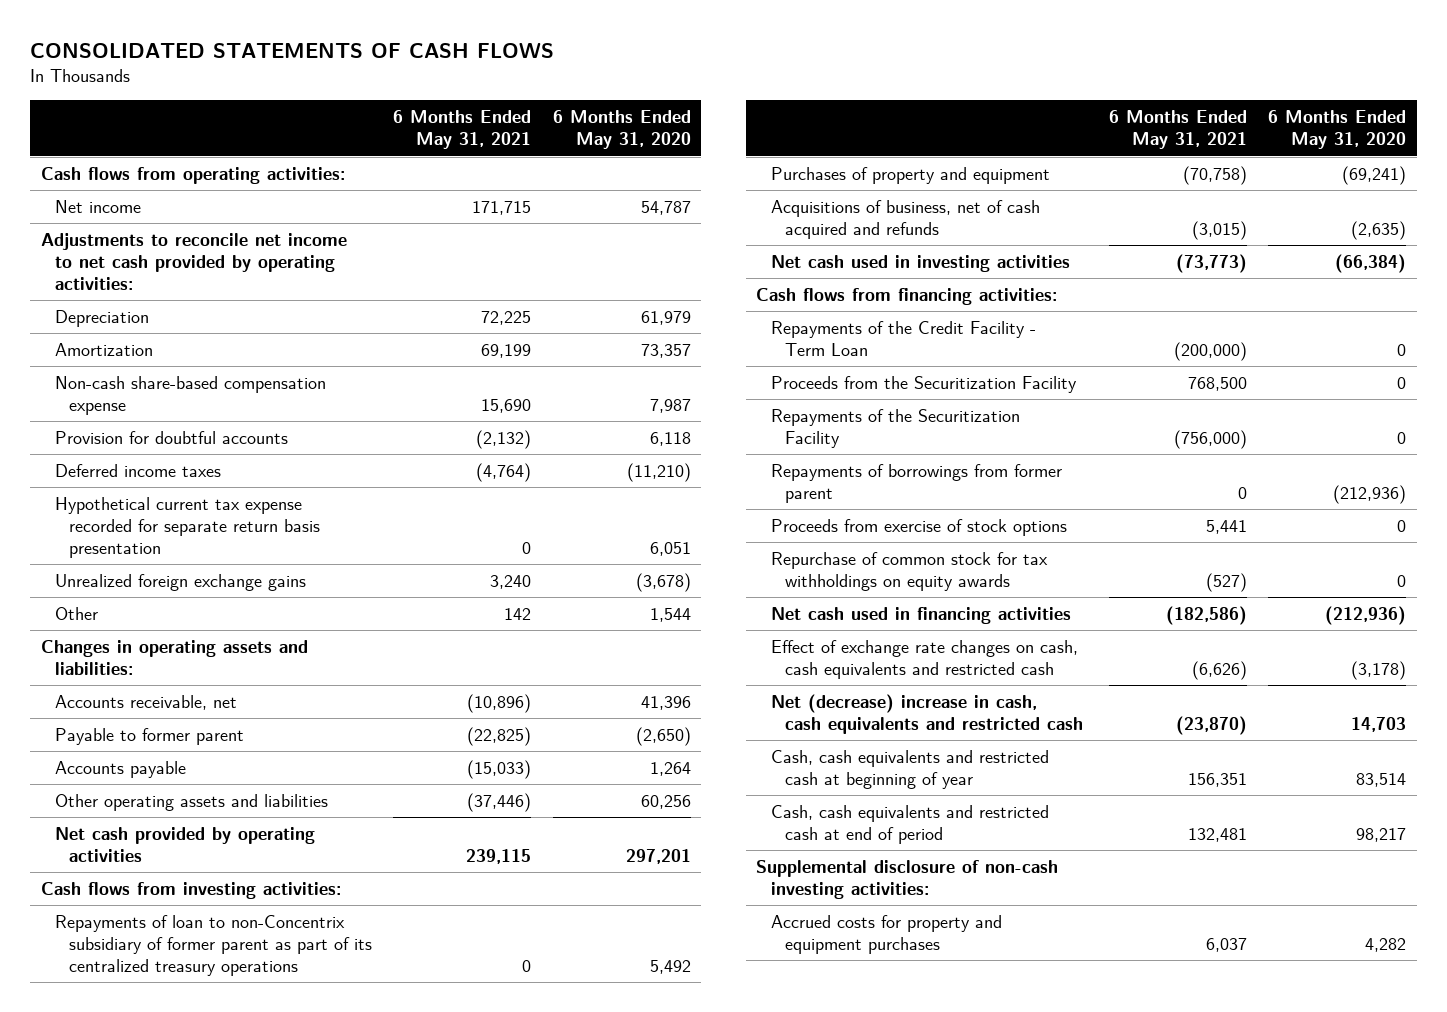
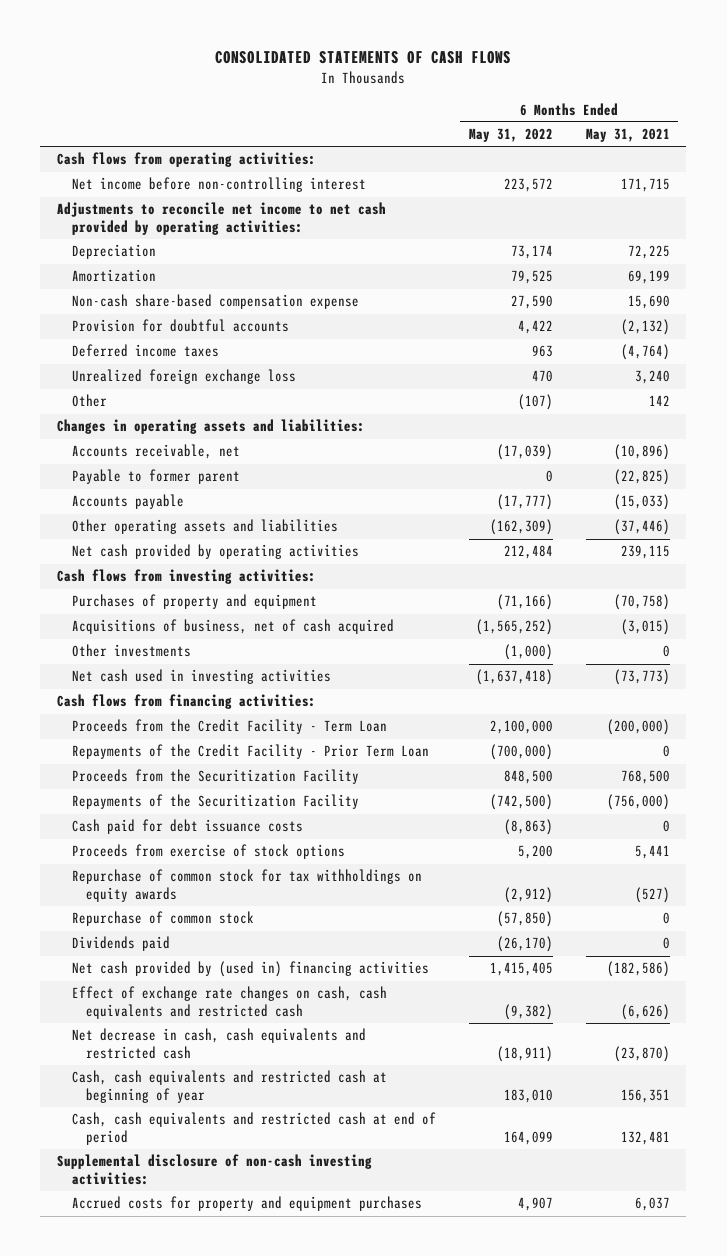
[552,110,691,150] 6 Months Ended May 31, 2020 -> none
none -> [468,128,553,143] May 31, 2022
[55,199,142,213] Net income -> [71,177,366,193] Net income before non-controlling interest
[55,496,321,559] Hypothetical current tax expense recorded for separate return basis presentation -> none
[55,573,307,591] Unrealized foreign exchange gains -> [71,369,296,385] Unrealized foreign exchange loss
[55,914,373,977] Repayments of loan to non-Concentrix subsidiary of former parent as part of its centralized treasury operations -> none
[770,199,1040,239] Acquisitions of business, net of cash acquired and refunds -> [71,619,394,635] Acquisitions of business, net of cash acquired
none -> [71,644,191,658] Other investments
none -> [71,719,387,735] Proceeds from the Credit Facility - Term Loan
[770,320,1036,356] Repayments of the Credit Facility - Term Loan -> [71,744,429,760] Repayments of the Credit Facility - Prior Term Loan
[1174,341,1248,361] (200,000) -> [662,745,670,758] 0
[770,463,1062,503] Repayments of borrowings from former parent -> none
none -> [71,819,303,835] Cash paid for debt issuance costs
none -> [71,911,254,927] Repurchase of common stock
none -> [71,936,170,952] Dividends paid
[770,606,1071,624] Net cash used in financing activities -> [71,961,429,978] Net cash provided by (used in) financing activities
[770,693,1084,734] Net (decrease) increase in cash, cash equivalents and restricted cash -> [71,1028,366,1059] Net decrease in cash, cash equivalents and restricted cash

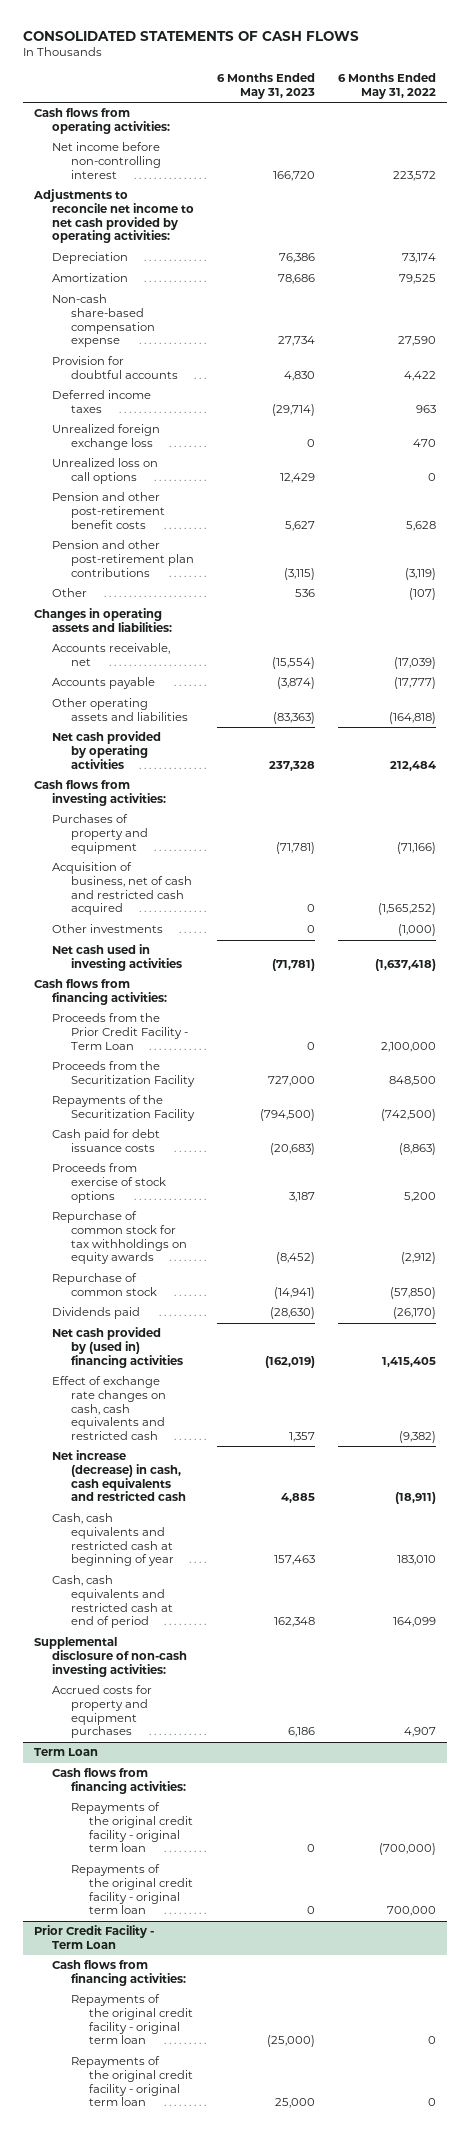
[585,128,670,143] May 31, 2021 -> none
none -> [217,73,316,100] 6 Months Ended May 31, 2023
none -> [52,458,159,485] Unrealized loss on call options
none -> [52,492,165,529] Pension and other post-retirement benefit costs
none -> [52,540,194,577] Pension and other post-retirement plan contributions
[71,469,240,485] Payable to former parent -> none
[489,519,553,536] (162,309) -> [388,712,436,725] (164,818)
[71,619,394,635] Acquisitions of business, net of cash acquired -> [52,862,192,916] Acquisition of business, net of cash and restricted cash acquired
[71,744,429,760] Repayments of the Credit Facility - Prior Term Loan -> none
[71,719,387,735] Proceeds from the Credit Facility - Term Loan -> [52,1013,188,1050] Proceeds from the Prior Credit Facility - Term Loan
[71,1028,366,1059] Net decrease in cash, cash equivalents and restricted cash -> [52,1450,186,1502] Net increase (decrease) in cash, cash equivalents and restricted cash
none -> [34,1748,99,1757] Term Loan
none -> [52,1768,186,1795] Cash flows from financing activities:
none -> [70,1802,194,1853] Repayments of the original credit facility - original term loan
none -> [70,1864,194,1915] Repayments of the original credit facility - original term loan
none -> [34,1925,155,1950] Prior Credit Facility - Term Loan
none -> [52,1960,186,1987] Cash flows from financing activities:
none -> [70,1994,194,2045] Repayments of the original credit facility - original term loan
none -> [70,2056,194,2107] Repayments of the original credit facility - original term loan

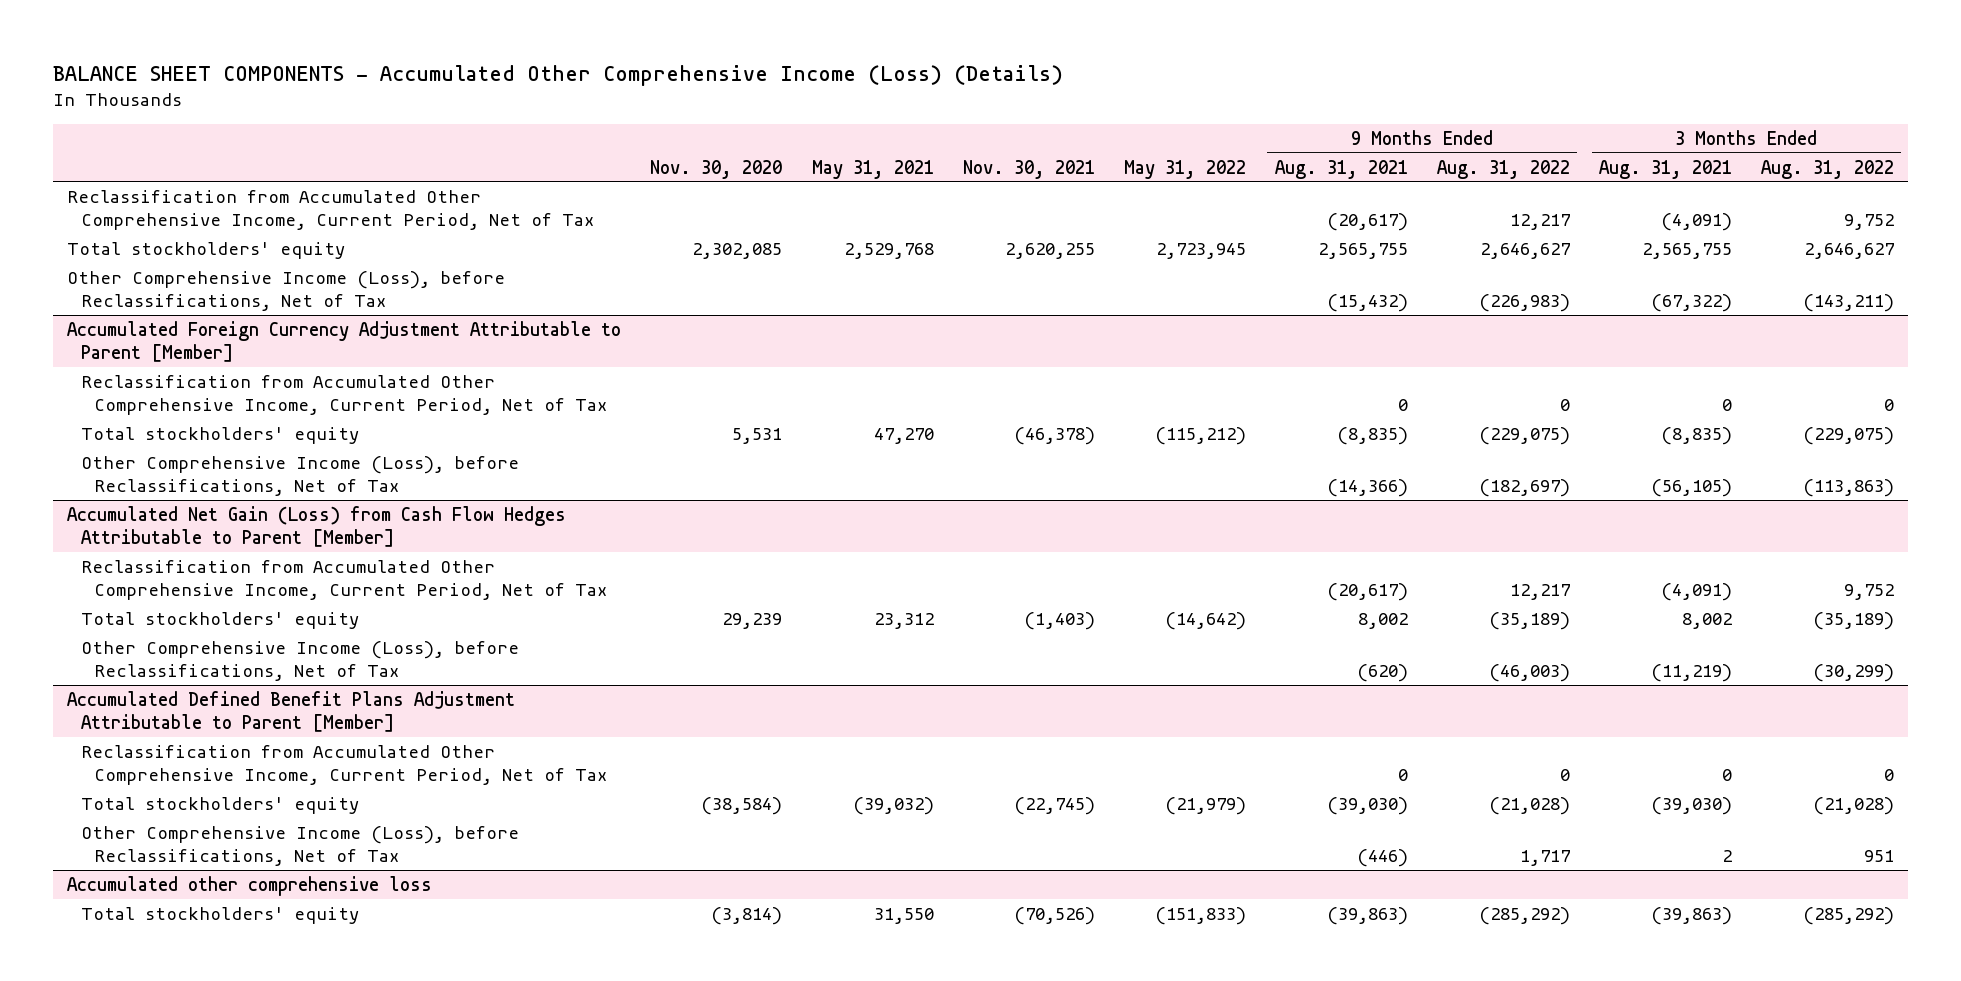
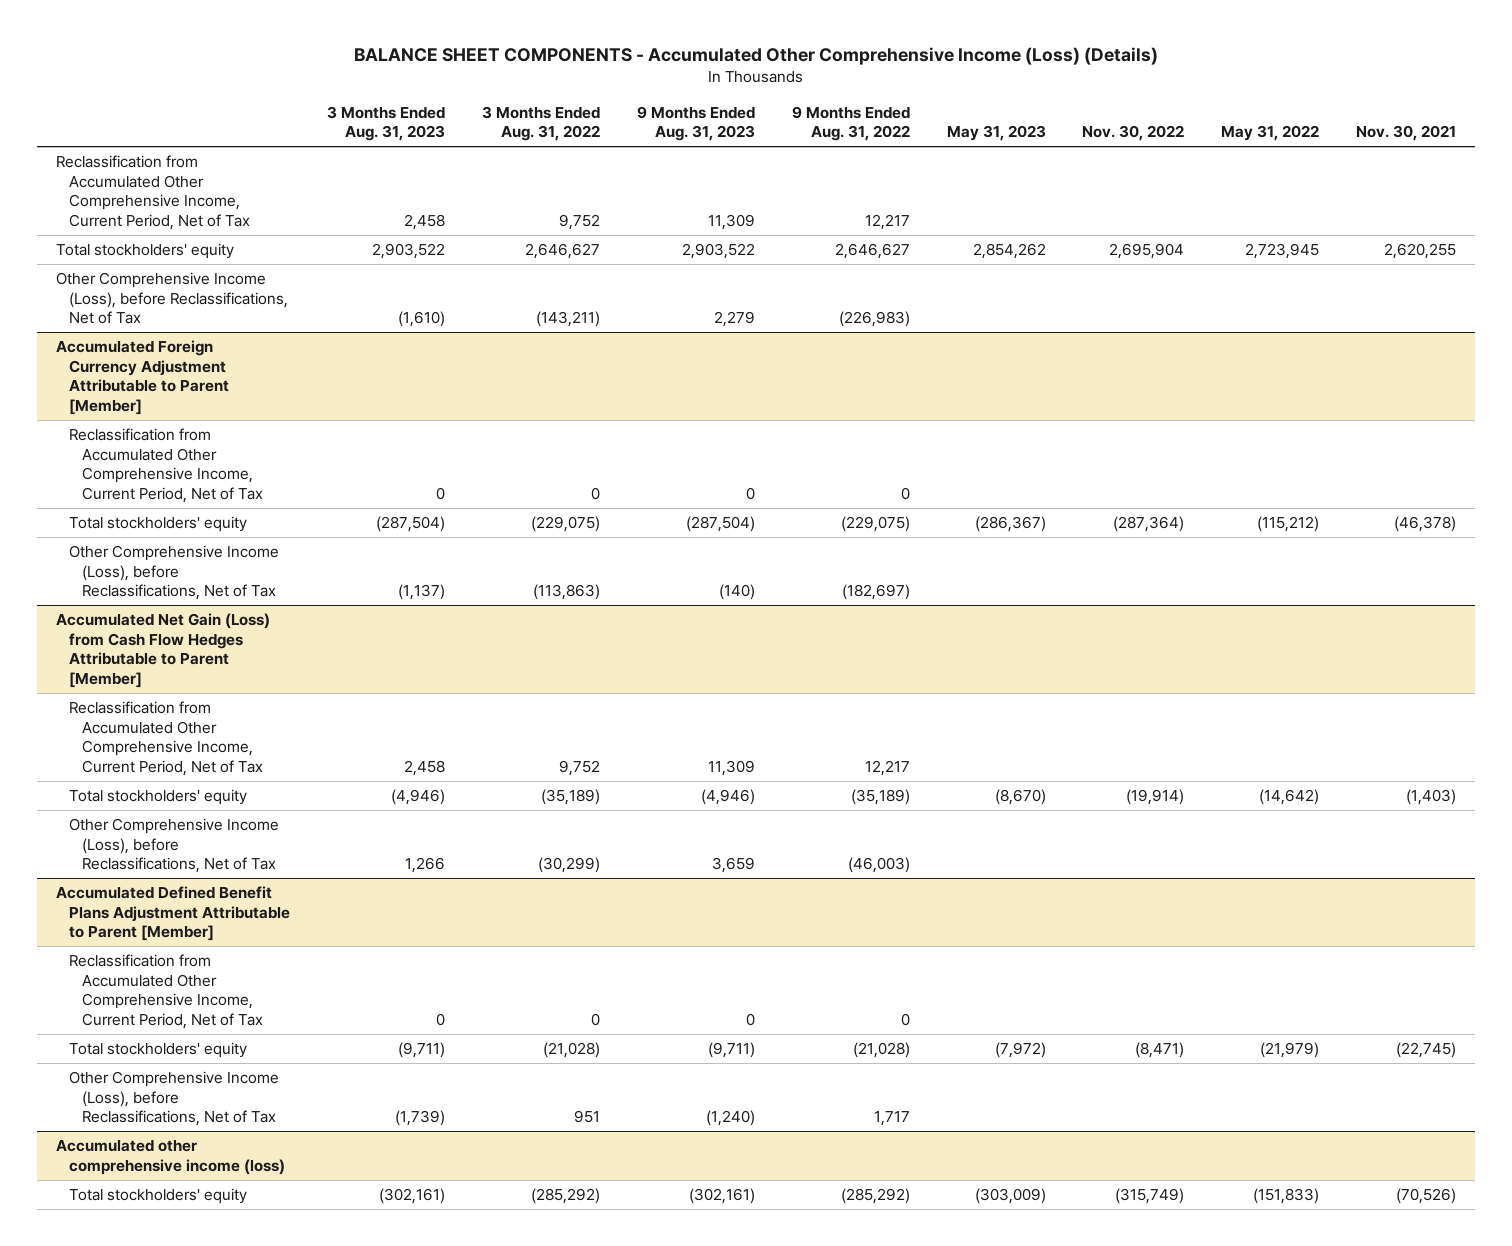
[650,159,783,179] Nov. 30, 2020 -> none
[811,159,934,179] May 31, 2021 -> none
[1274,159,1408,179] Aug. 31, 2021 -> none
[1598,159,1732,179] Aug. 31, 2021 -> none
none -> [326,105,445,142] 3 Months Ended Aug. 31, 2023
none -> [636,105,755,142] 9 Months Ended Aug. 31, 2023
none -> [946,125,1046,142] May 31, 2023
none -> [1082,125,1185,142] Nov. 30, 2022
[67,875,433,896] Accumulated other comprehensive loss -> [55,1139,286,1175] Accumulated other comprehensive income (loss)

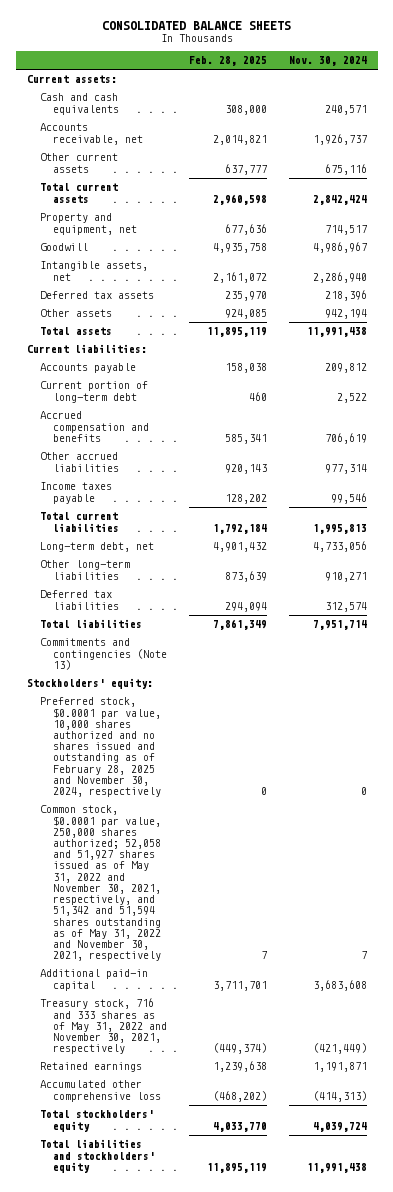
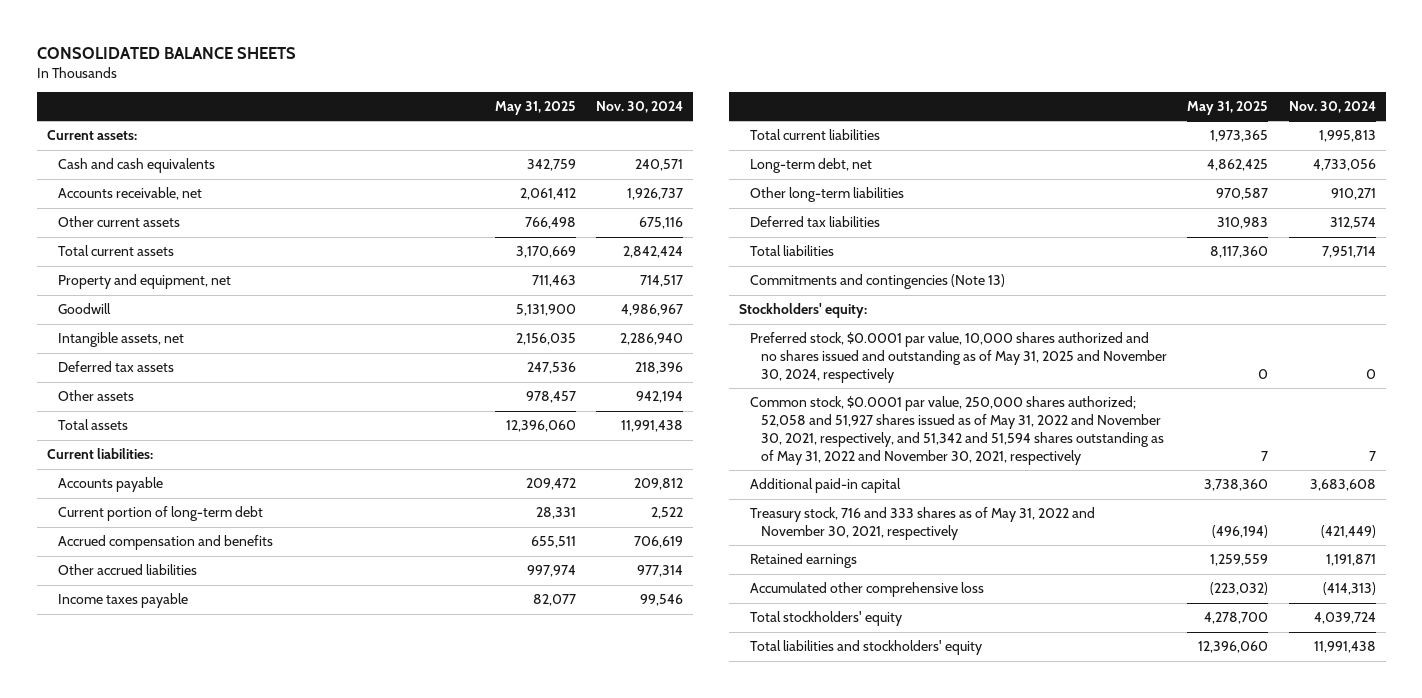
[188,56,267,67] Feb. 28, 2025 -> none
none -> [494,101,576,116] May 31, 2025
[39,697,162,798] Preferred stock, $0.0001 par value, 10,000 shares authorized and no shares issued and outstanding as of February 28, 2025 and November 30, 2024, respectively -> [749,332,1167,383] Preferred stock, $0.0001 par value, 10,000 shares authorized and no shares issued and outstanding as of May 31, 2025 and November 30, 2024, respectively

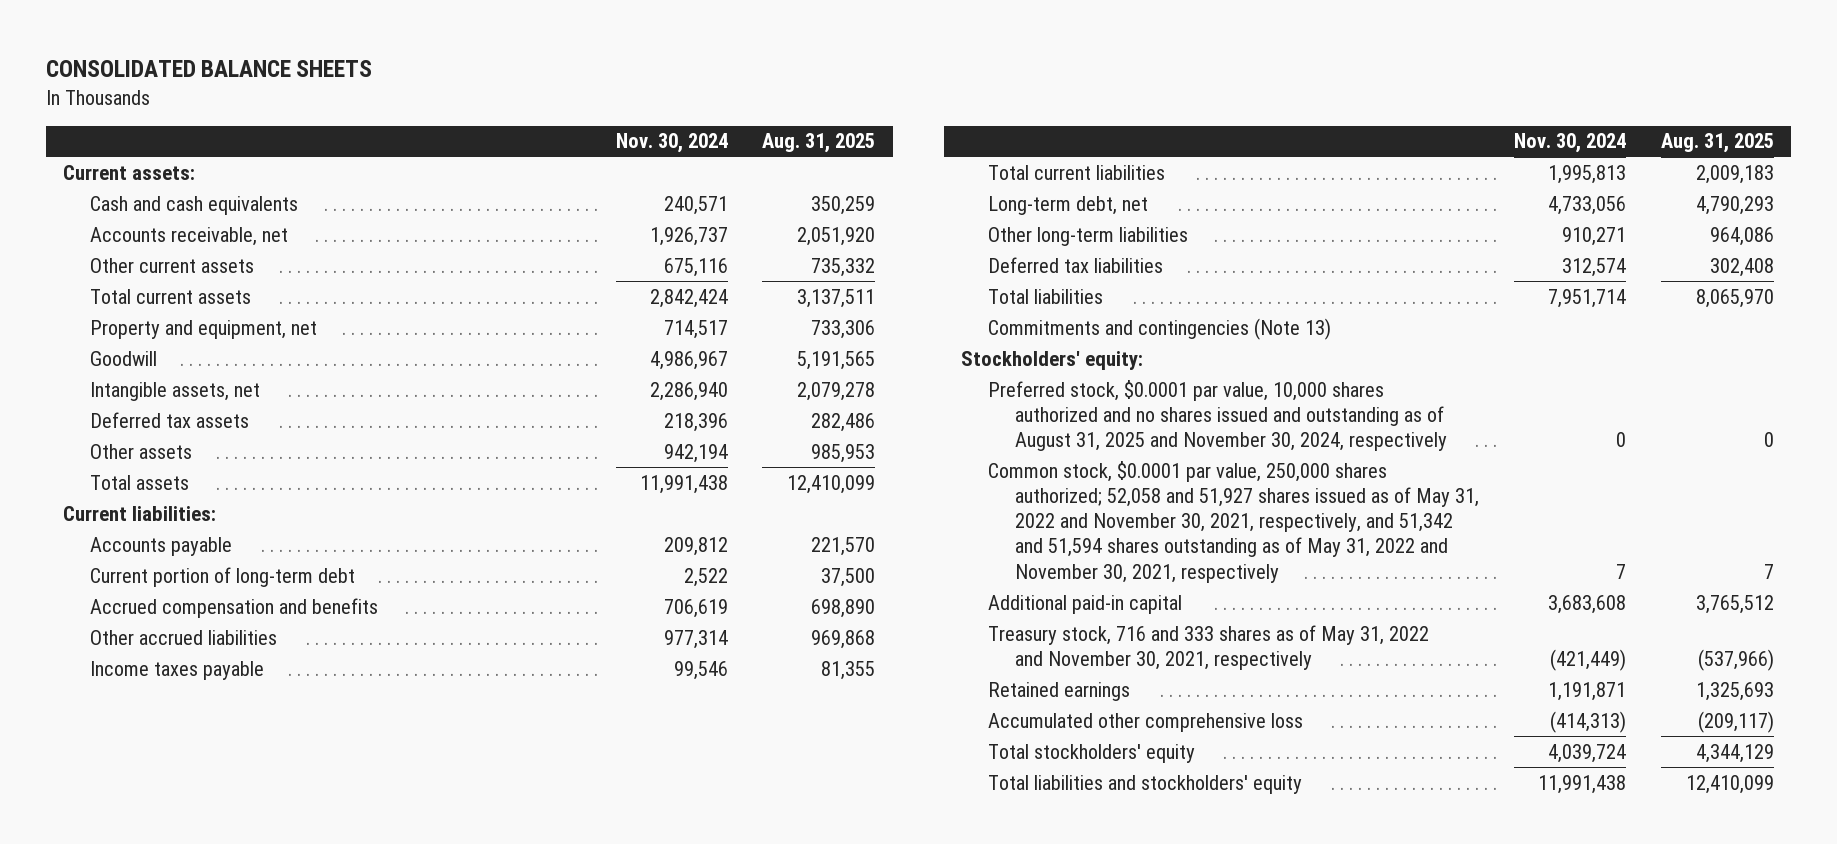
[494,101,576,116] May 31, 2025 -> none
none -> [762,133,876,154] Aug. 31, 2025
[749,332,1167,383] Preferred stock, $0.0001 par value, 10,000 shares authorized and no shares issued and outstanding as of May 31, 2025 and November 30, 2024, respectively -> [988,379,1448,452] Preferred stock, $0.0001 par value, 10,000 shares authorized and no shares issued and outstanding as of August 31, 2025 and November 30, 2024, respectively

